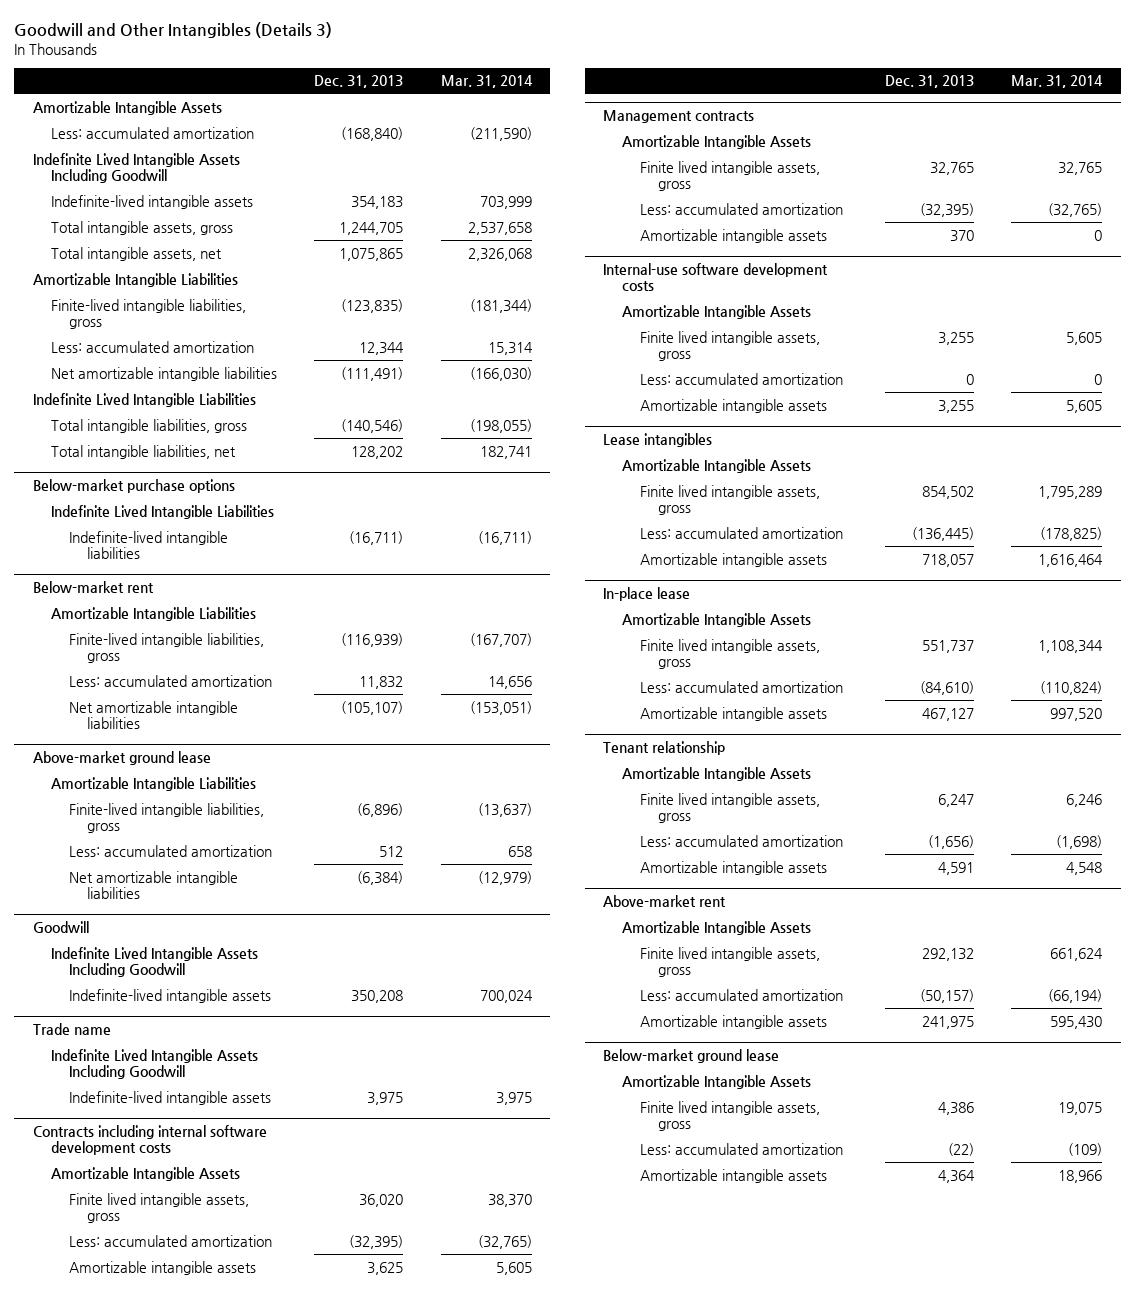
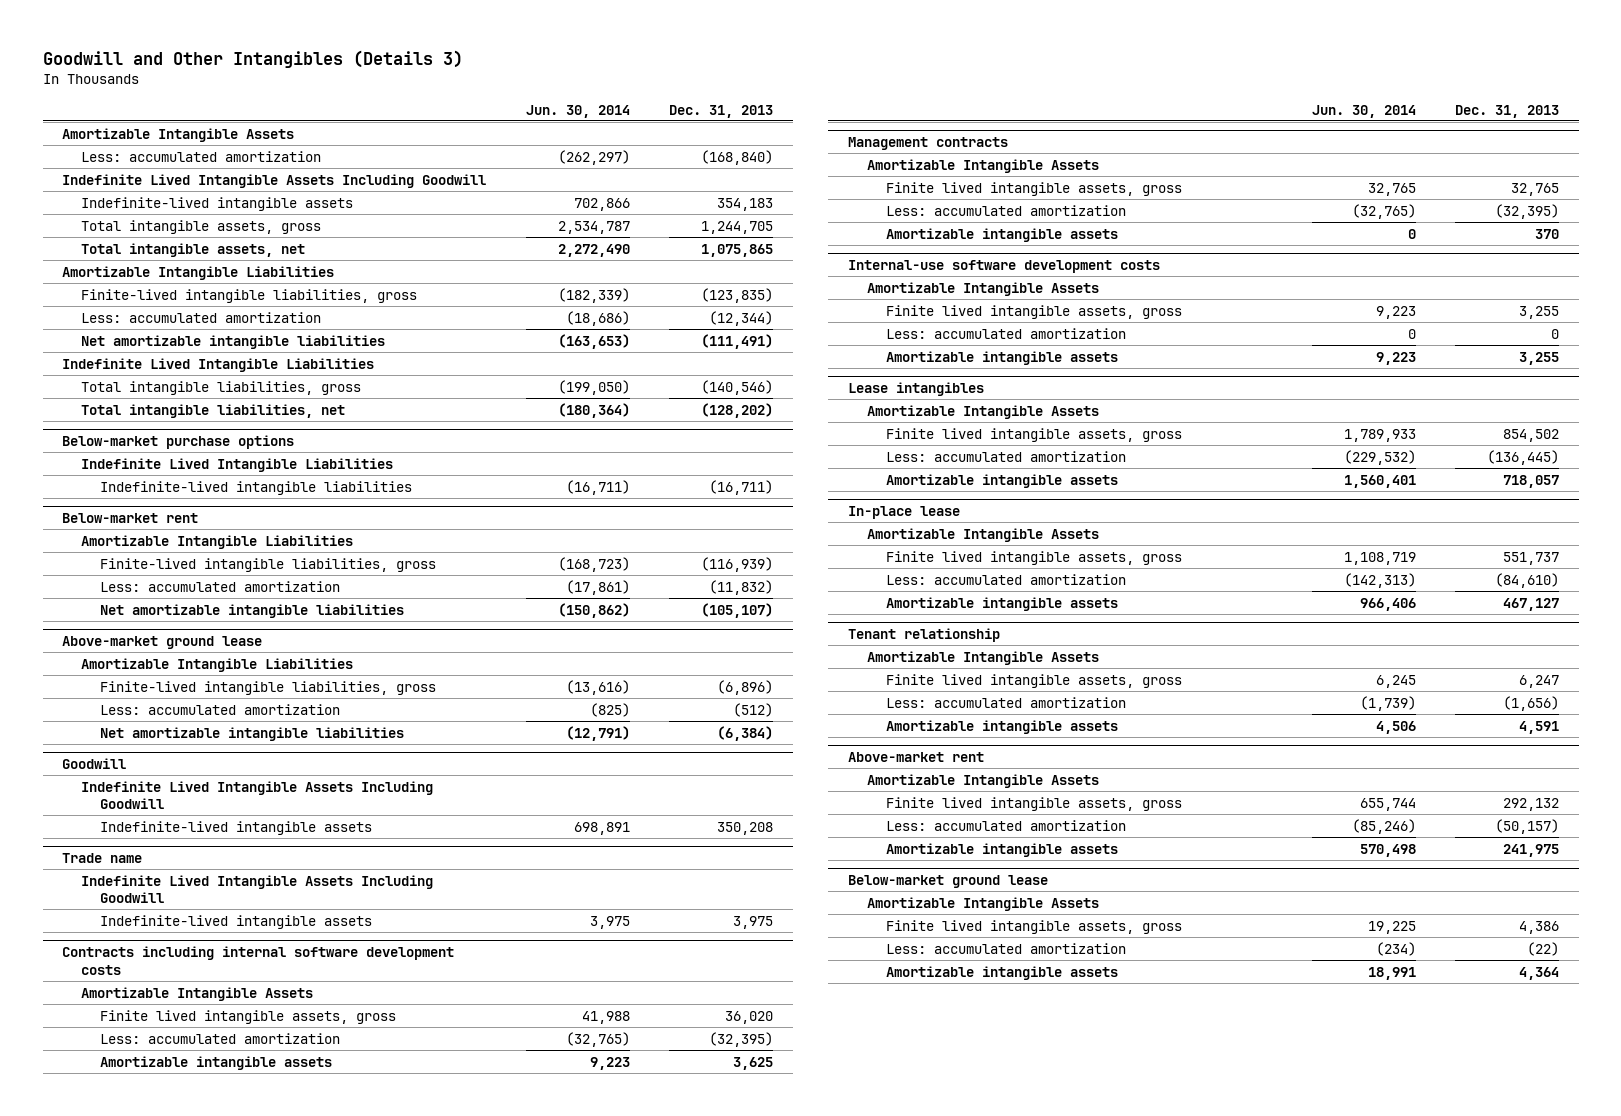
[440,75,533,89] Mar. 31, 2014 -> none
none -> [525,104,630,118] Jun. 30, 2014
[359,341,405,355] 12,344 -> [709,310,774,326] (12,344)
[351,445,404,459] 128,202 -> [701,402,774,418] (128,202)
[359,675,404,689] 11,832 -> [709,579,774,595] (11,832)
[379,845,404,857] 512 -> [733,702,774,717] (512)

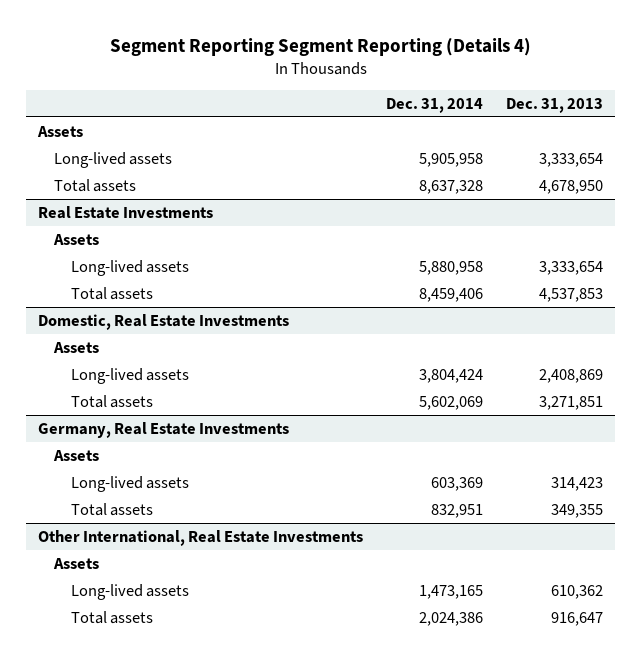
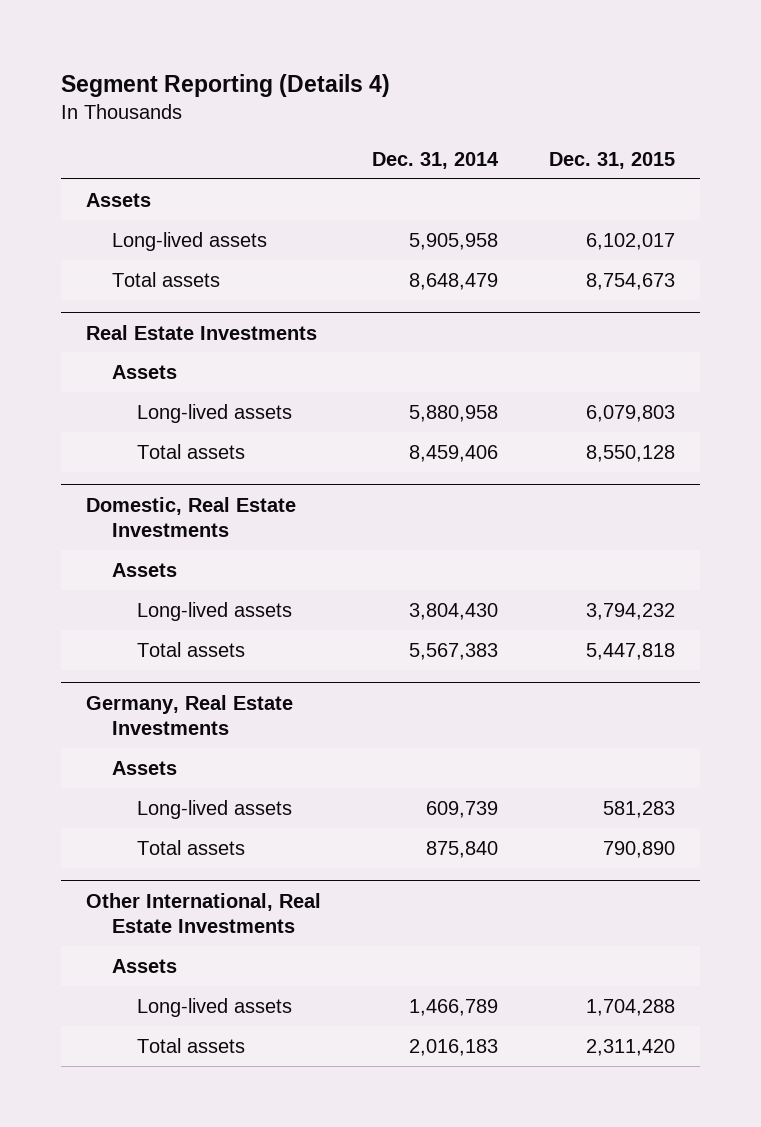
[109,37,531,56] Segment Reporting Segment Reporting (Details 4) -> [60,73,390,97] Segment Reporting (Details 4)
[506,97,604,113] Dec. 31, 2013 -> none
none -> [548,151,675,169] Dec. 31, 2015
[419,179,484,194] 8,637,328 -> [408,272,498,290] 8,648,479
[419,368,484,383] 3,804,424 -> [408,602,498,620] 3,804,430
[419,395,484,410] 5,602,069 -> [408,642,498,660] 5,567,383
[431,476,484,491] 603,369 -> [425,800,498,818] 609,739
[431,503,484,518] 832,951 -> [425,840,498,858] 875,840
[419,584,484,599] 1,473,165 -> [408,998,498,1016] 1,466,789
[419,611,484,626] 2,024,386 -> [408,1038,498,1056] 2,016,183

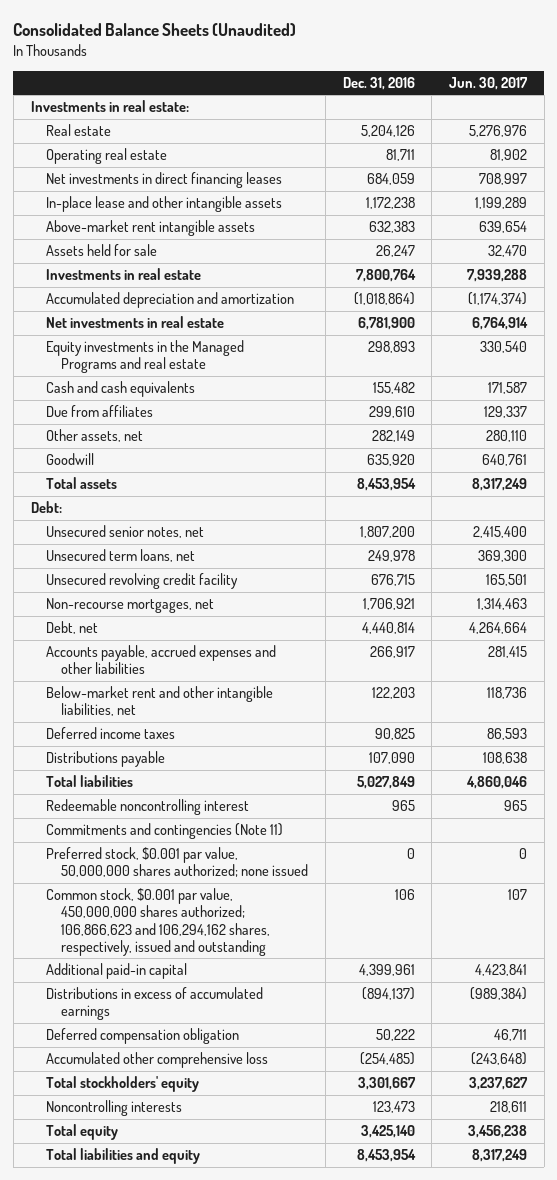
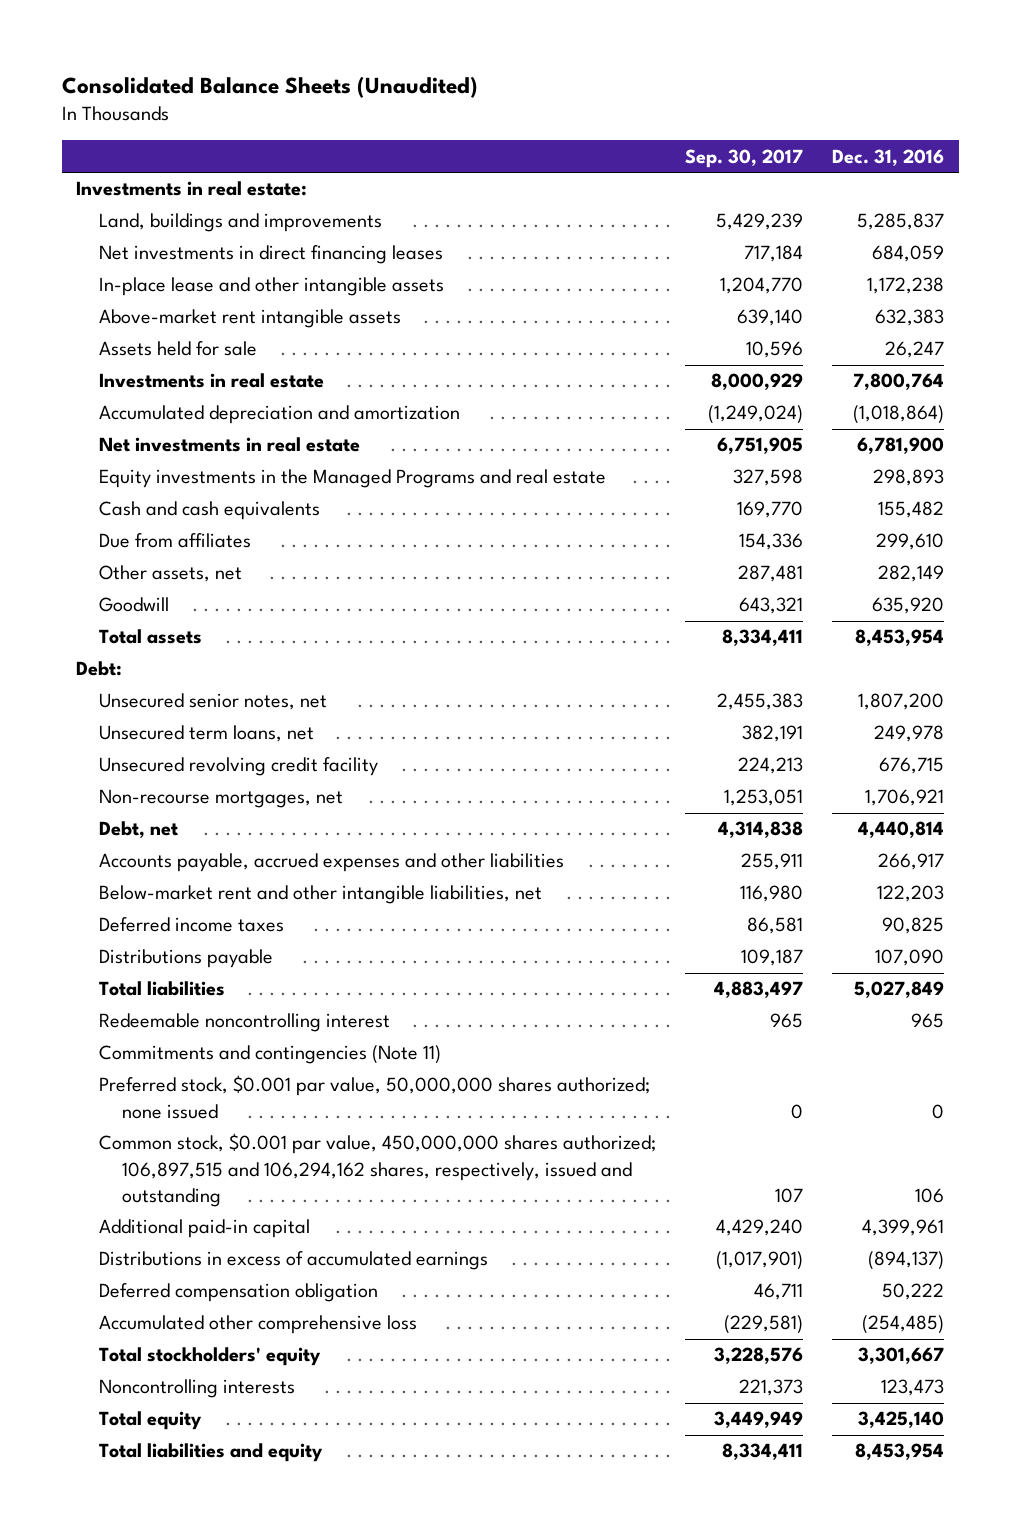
[448,76,528,90] Jun. 30, 2017 -> none
none -> [685,148,804,168] Sep. 30, 2017
[45,124,111,137] Real estate -> none
[45,148,167,165] Operating real estate -> none
none -> [99,213,383,233] Land, buildings and improvements
[45,888,271,956] Common stock, $0.001 par value, 450,000,000 shares authorized; 106,866,623 and 106,294,162 shares, respectively, issued and outstanding -> [99,1133,657,1207] Common stock, $0.001 par value, 450,000,000 shares authorized; 106,897,515 and 106,294,162 shares, respectively, issued and outstanding

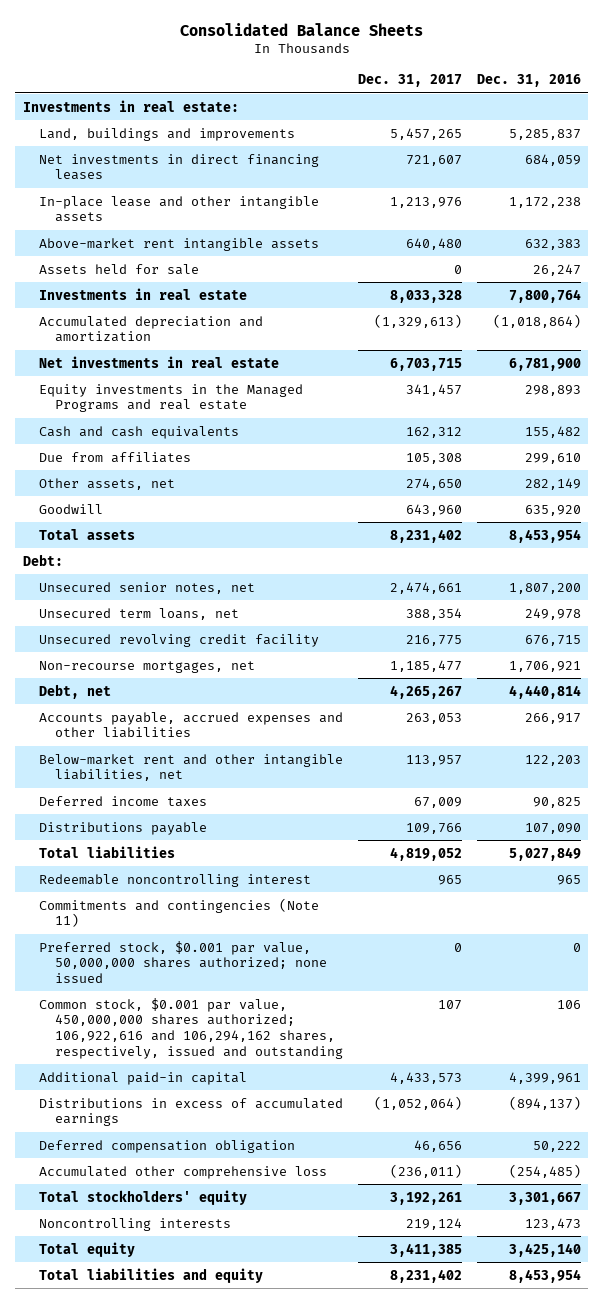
[61,76,478,99] Consolidated Balance Sheets (Unaudited) -> [179,22,423,36] Consolidated Balance Sheets
[685,148,804,168] Sep. 30, 2017 -> none
none -> [357,74,462,88] Dec. 31, 2017
[99,1133,657,1207] Common stock, $0.001 par value, 450,000,000 shares authorized; 106,897,515 and 106,294,162 shares, respectively, issued and outstanding -> [38,997,343,1059] Common stock, $0.001 par value, 450,000,000 shares authorized; 106,922,616 and 106,294,162 shares, respectively, issued and outstanding

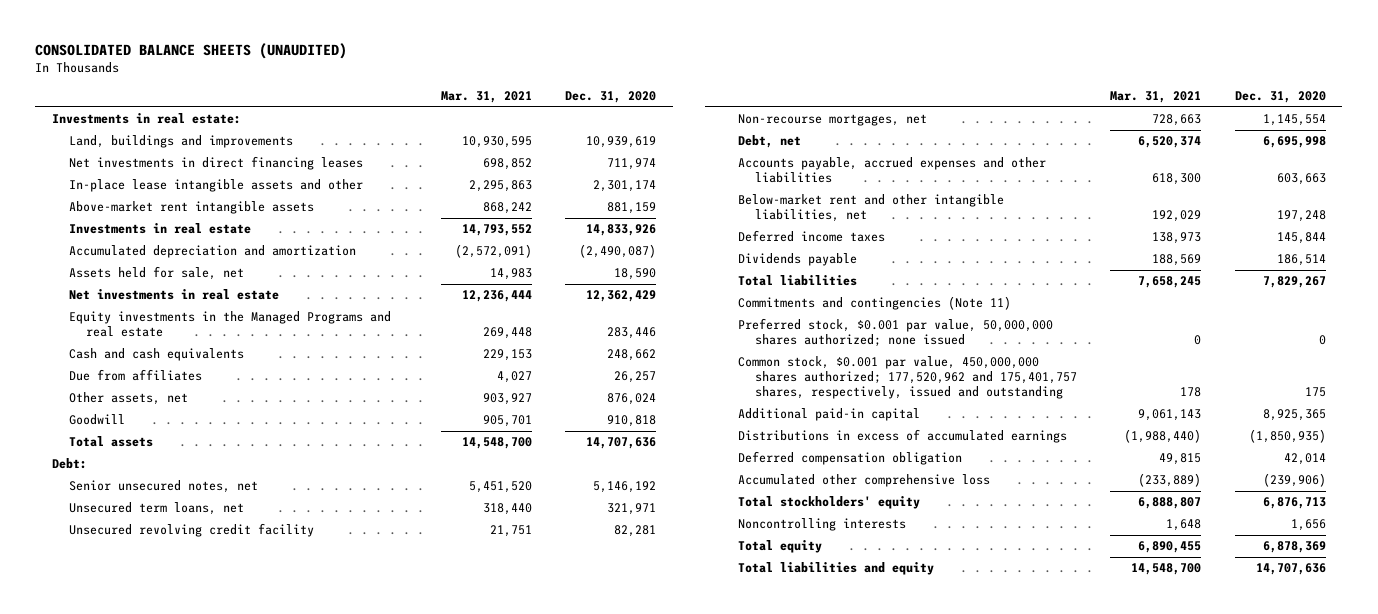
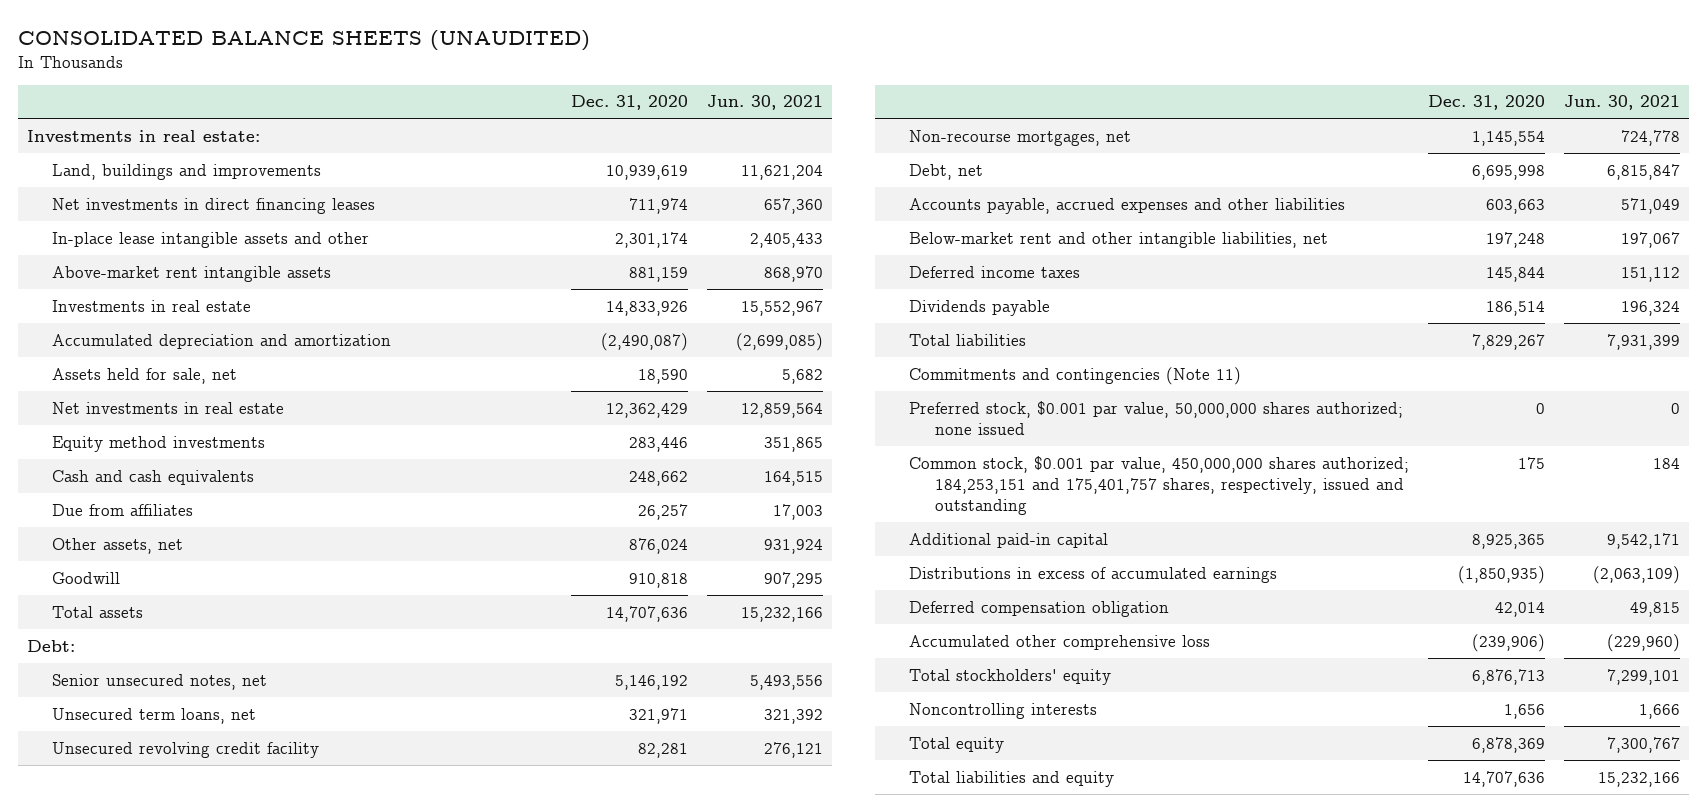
[440,91,532,104] Mar. 31, 2021 -> none
none -> [706,95,823,111] Jun. 30, 2021
[68,311,391,338] Equity investments in the Managed Programs and real estate -> [52,435,266,452] Equity method investments
[738,356,1077,400] Common stock, $0.001 par value, 450,000,000 shares authorized; 177,520,962 and 175,401,757 shares, respectively, issued and outstanding -> [909,455,1410,516] Common stock, $0.001 par value, 450,000,000 shares authorized; 184,253,151 and 175,401,757 shares, respectively, issued and outstanding

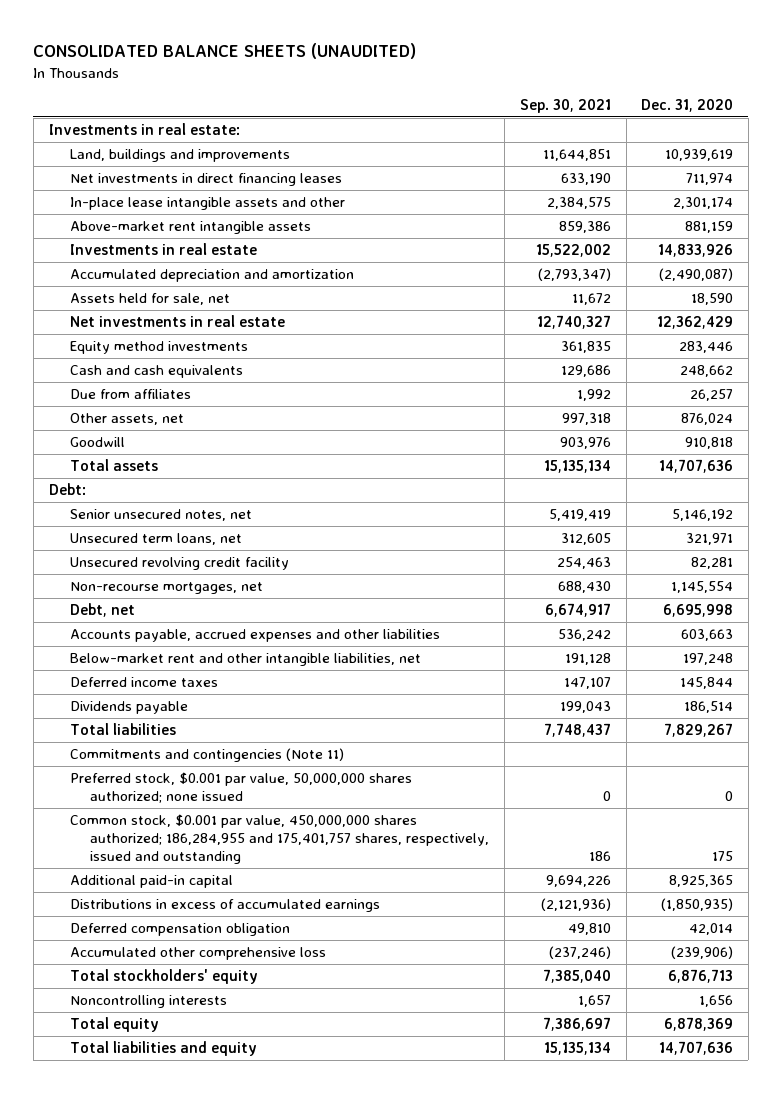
[706,95,823,111] Jun. 30, 2021 -> none
none -> [519,98,611,113] Sep. 30, 2021
[909,455,1410,516] Common stock, $0.001 par value, 450,000,000 shares authorized; 184,253,151 and 175,401,757 shares, respectively, issued and outstanding -> [69,814,490,864] Common stock, $0.001 par value, 450,000,000 shares authorized; 186,284,955 and 175,401,757 shares, respectively, issued and outstanding

